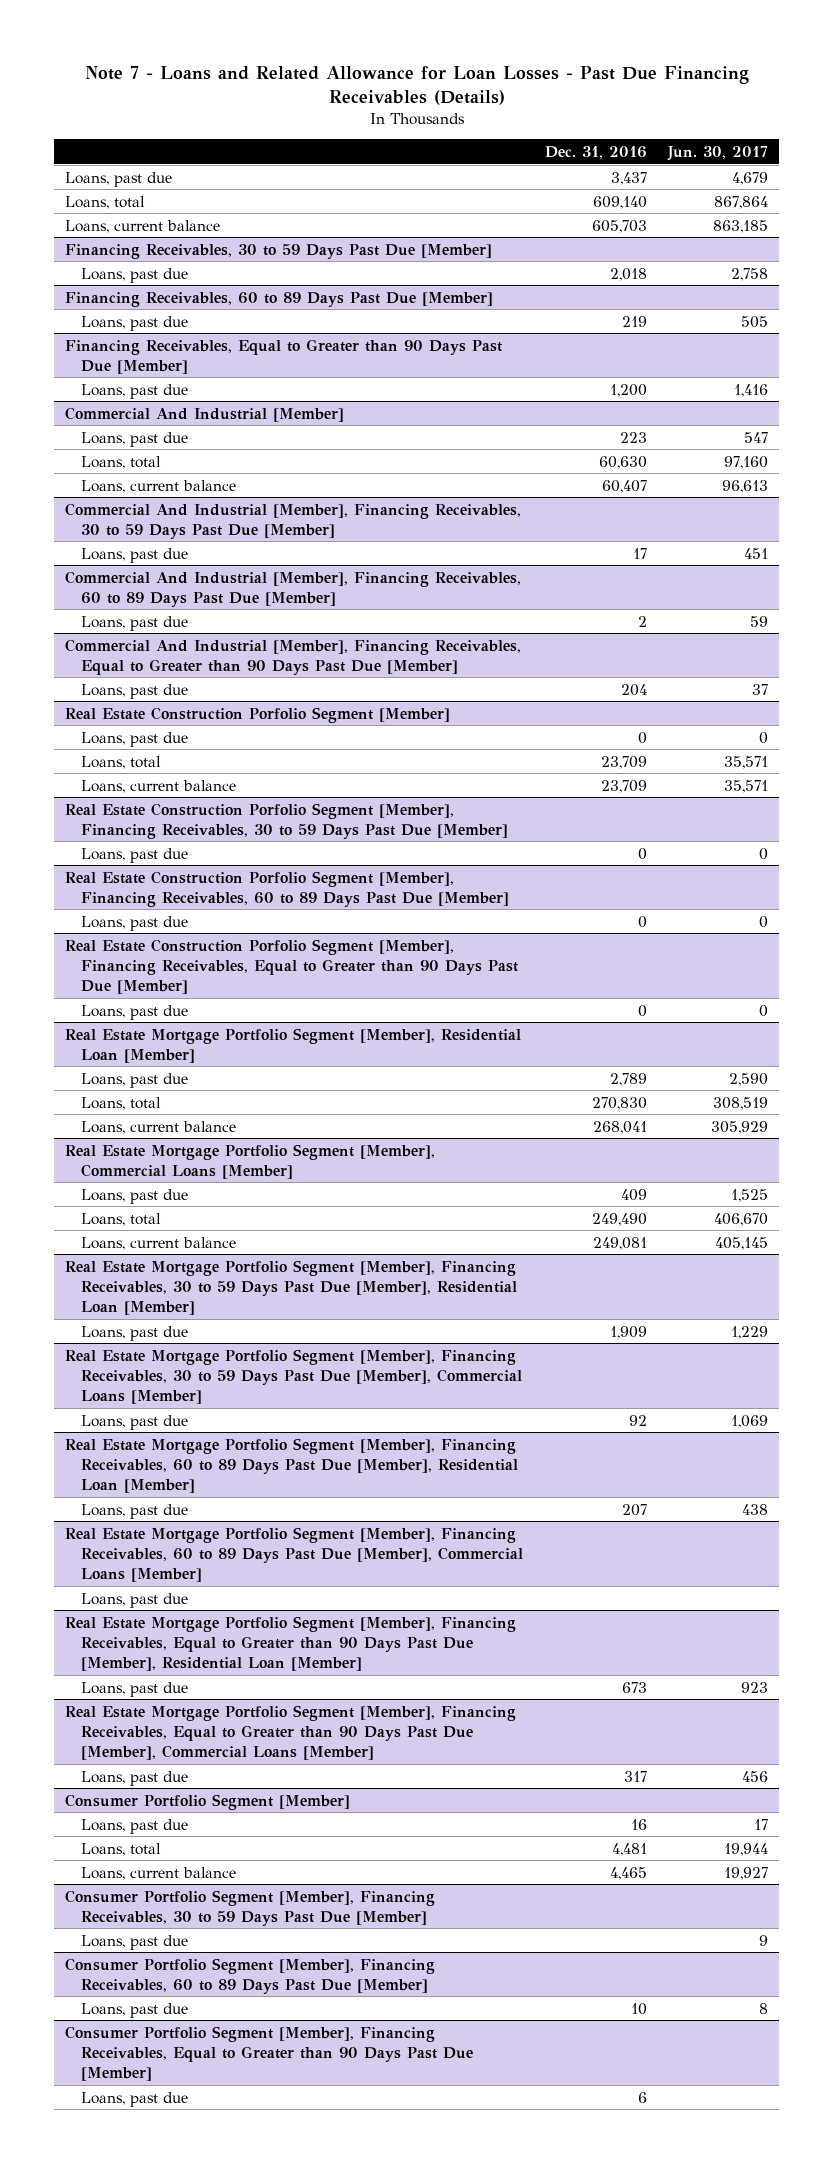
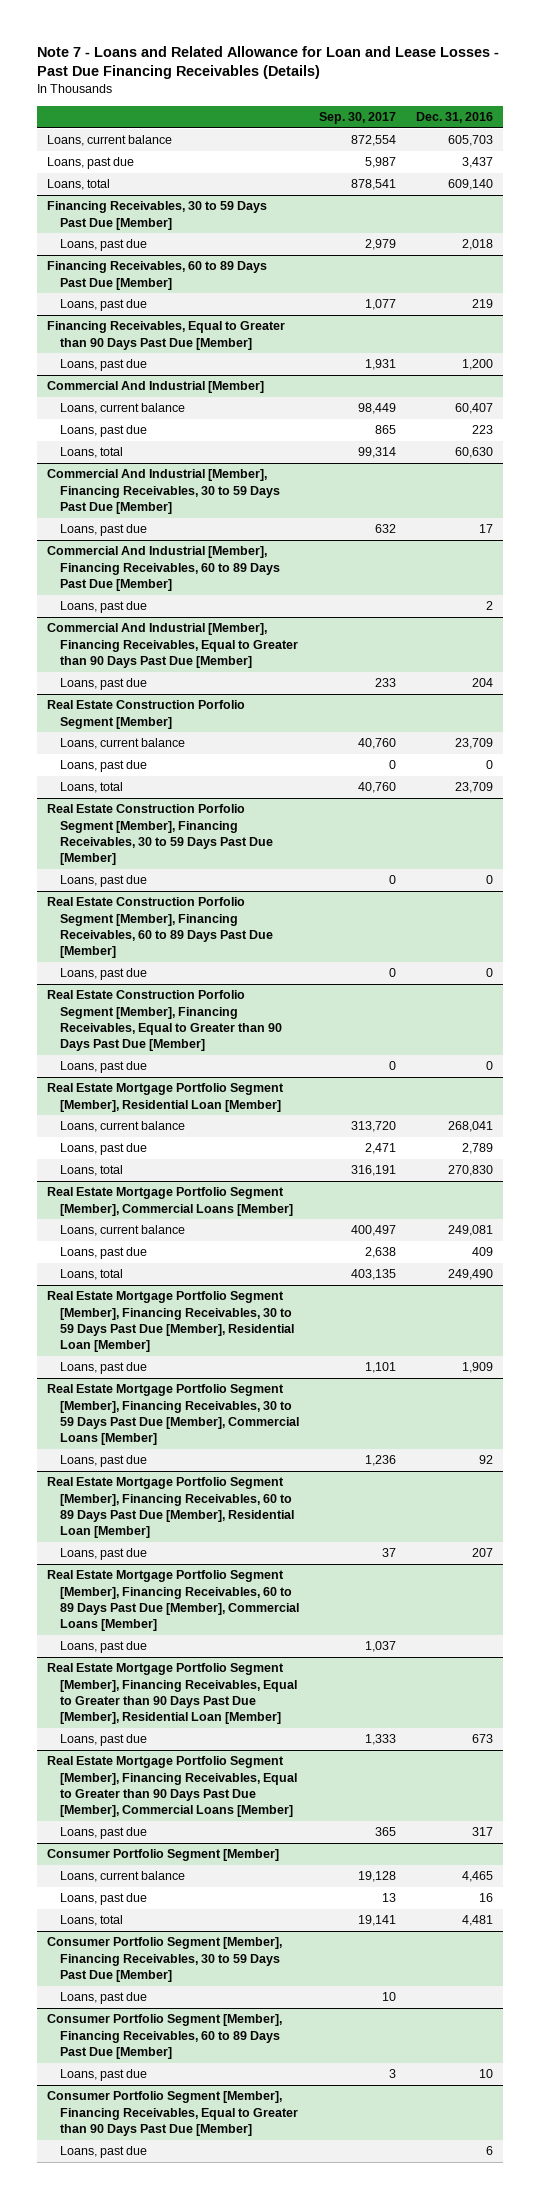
[84,65,749,105] Note 7 - Loans and Related Allowance for Loan Losses - Past Due Financing Receivables (Details) -> [37,45,500,80] Note 7 - Loans and Related Allowance for Loan and Lease Losses - Past Due Financing Receivables (Details)
[667,145,769,161] Jun. 30, 2017 -> none
none -> [319,112,397,125] Sep. 30, 2017
[65,219,221,233] Loans, current balance -> [47,135,173,147] Loans, current balance
[81,479,237,493] Loans, current balance -> [60,403,186,415] Loans, current balance
[81,779,237,793] Loans, current balance -> [60,738,186,750] Loans, current balance
[81,1120,237,1134] Loans, current balance -> [60,1121,186,1133] Loans, current balance
[81,1236,237,1250] Loans, current balance -> [60,1225,186,1237] Loans, current balance
[81,1866,237,1880] Loans, current balance -> [60,1871,186,1883] Loans, current balance

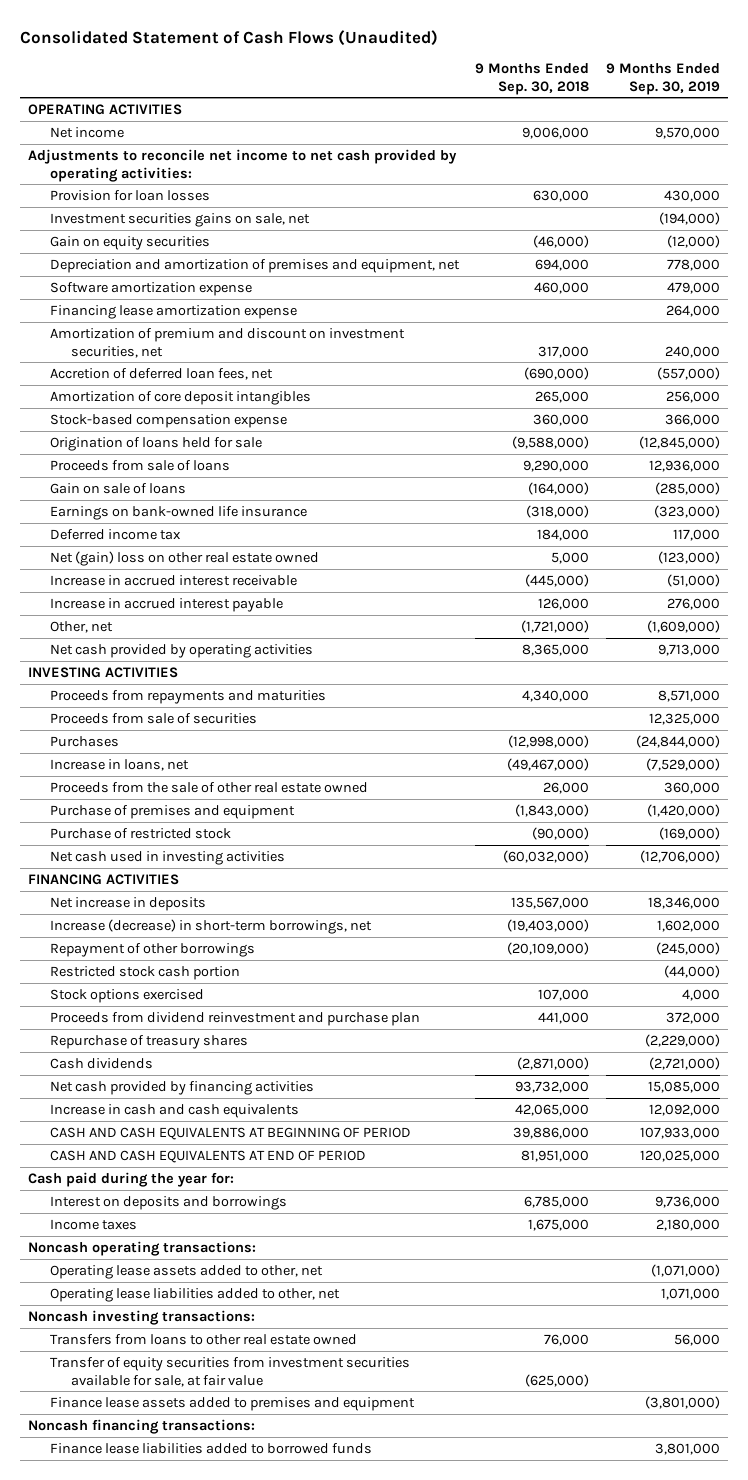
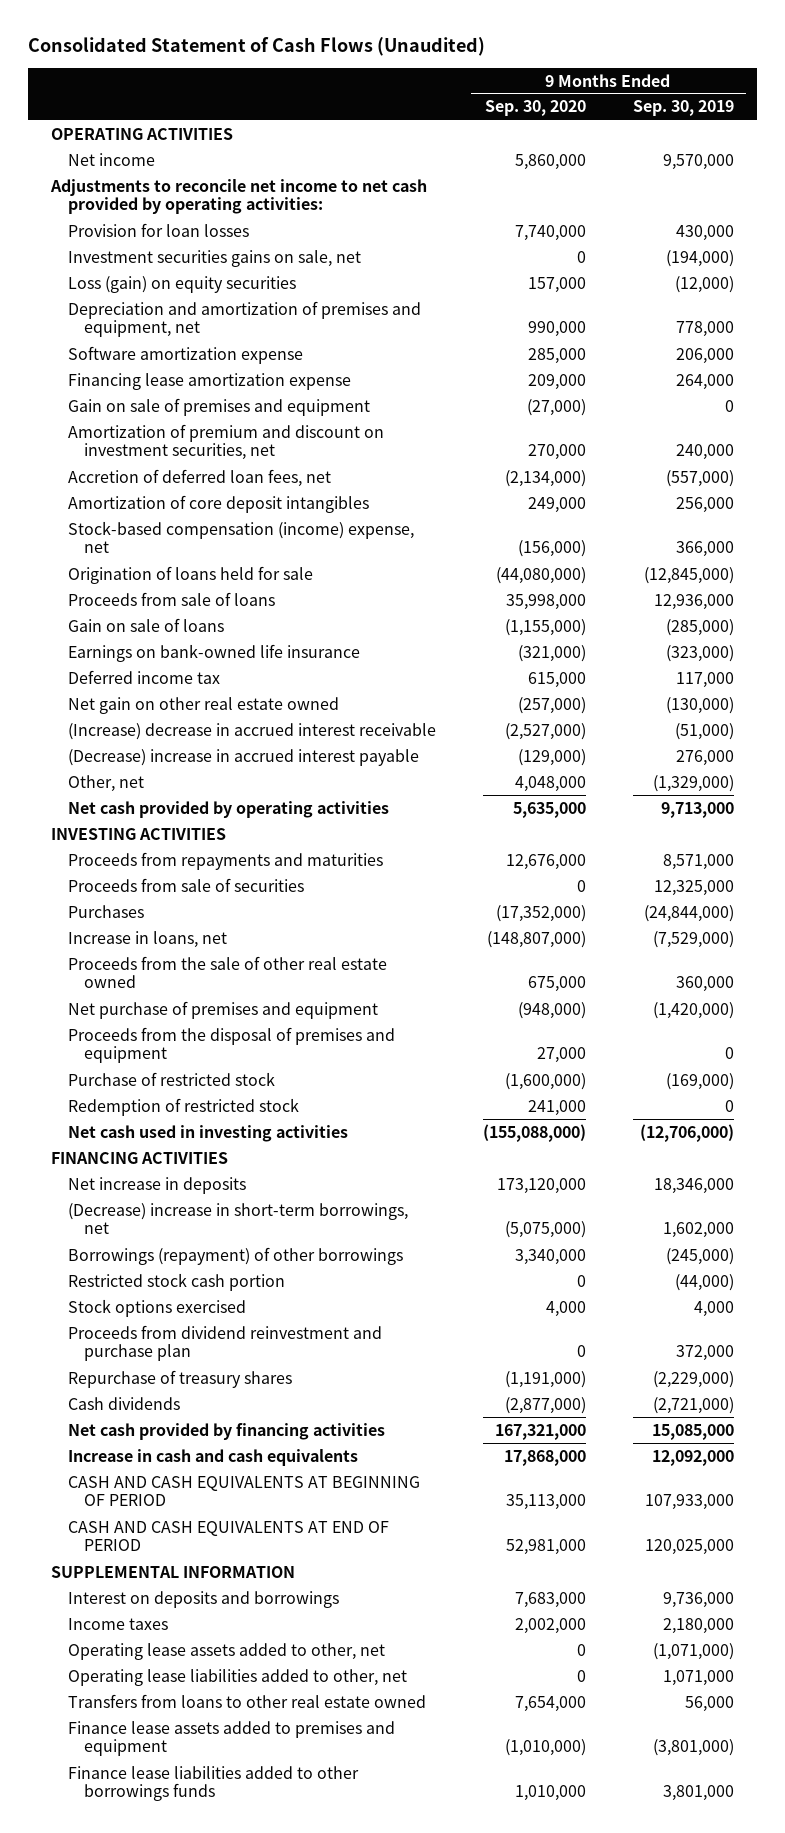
[475,63,590,95] 9 Months Ended Sep. 30, 2018 -> none
none -> [484,100,586,117] Sep. 30, 2020
[49,236,210,251] Gain on equity securities -> [67,275,296,293] Loss (gain) on equity securities
[666,282,720,295] 479,000 -> [675,347,734,364] 206,000
none -> [67,397,370,416] Gain on sale of premises and equipment
[49,414,287,429] Stock-based compensation expense -> [67,520,414,554] Stock-based compensation (income) expense, net
[49,551,319,567] Net (gain) loss on other real estate owned -> [67,696,339,714] Net gain on other real estate owned
[657,551,720,565] (123,000) -> [665,696,734,714] (130,000)
[49,575,297,587] Increase in accrued interest receivable -> [67,722,436,740] (Increase) decrease in accrued interest receivable
[49,598,283,613] Increase in accrued interest payable -> [67,748,419,766] (Decrease) increase in accrued interest payable
[646,620,720,634] (1,609,000) -> [652,774,734,792] (1,329,000)
[49,805,295,820] Purchase of premises and equipment -> [67,1000,378,1019] Net purchase of premises and equipment
none -> [67,1026,395,1064] Proceeds from the disposal of premises and equipment
none -> [67,1097,299,1116] Redemption of restricted stock
[49,919,372,935] Increase (decrease) in short-term borrowings, net -> [67,1202,408,1235] (Decrease) increase in short-term borrowings, net
[49,943,255,958] Repayment of other borrowings -> [67,1246,403,1265] Borrowings (repayment) of other borrowings
[28,1172,235,1188] Cash paid during the year for: -> [51,1565,296,1578] SUPPLEMENTAL INFORMATION
[28,1241,257,1257] Noncash operating transactions: -> none
[28,1310,256,1326] Noncash investing transactions: -> none
[49,1357,410,1387] Transfer of equity securities from investment securities available for sale, at fair value -> none
[28,1419,256,1435] Noncash financing transactions: -> none
[49,1443,372,1455] Finance lease liabilities added to borrowed funds -> [67,1765,359,1802] Finance lease liabilities added to other borrowings funds

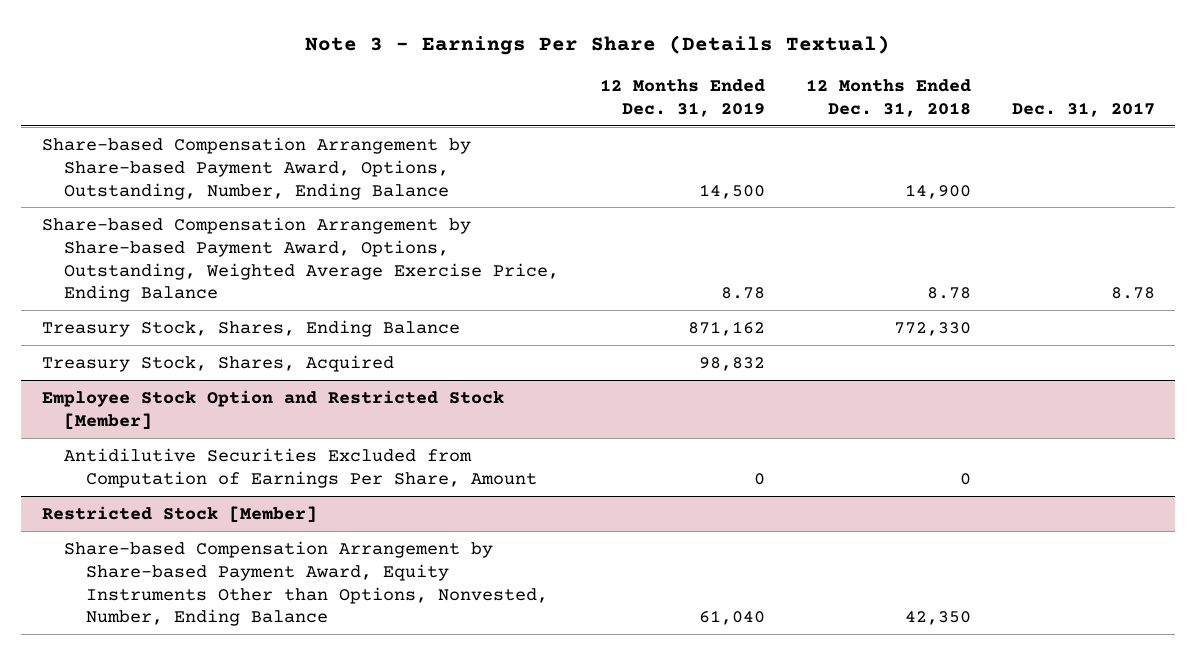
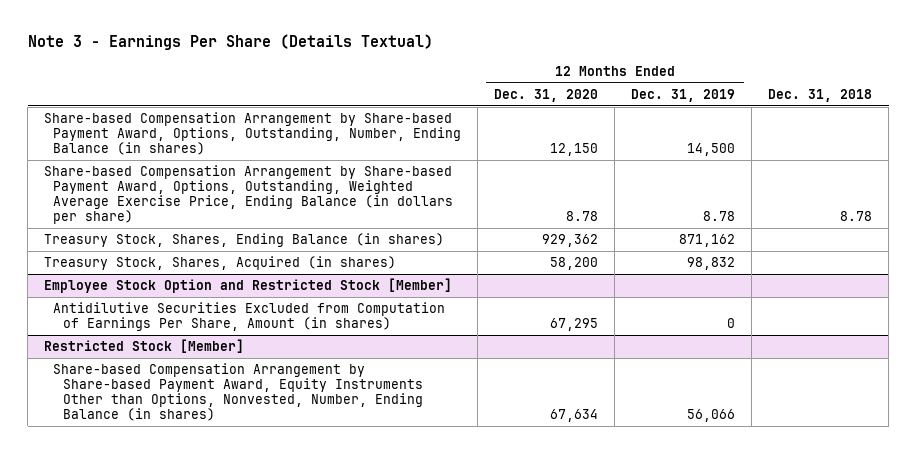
[805,78,971,117] 12 Months Ended Dec. 31, 2018 -> none
[1011,101,1155,117] Dec. 31, 2017 -> none
none -> [494,89,599,103] Dec. 31, 2020
none -> [768,89,873,103] Dec. 31, 2018
[41,136,471,200] Share-based Compensation Arrangement by Share-based Payment Award, Options, Outstanding, Number, Ending Balance -> [44,112,462,156] Share-based Compensation Arrangement by Share-based Payment Award, Options, Outstanding, Number, Ending Balance (in shares)
[41,216,559,303] Share-based Compensation Arrangement by Share-based Payment Award, Options, Outstanding, Weighted Average Exercise Price, Ending Balance -> [44,165,454,225] Share-based Compensation Arrangement by Share-based Payment Award, Options, Outstanding, Weighted Average Exercise Price, Ending Balance (in dollars per share)
[41,319,460,337] Treasury Stock, Shares, Ending Balance -> [44,233,445,248] Treasury Stock, Shares, Ending Balance (in shares)
[41,354,394,372] Treasury Stock, Shares, Acquired -> [44,256,397,271] Treasury Stock, Shares, Acquired (in shares)
[63,447,538,488] Antidilutive Securities Excluded from Computation of Earnings Per Share, Amount -> [53,302,446,332] Antidilutive Securities Excluded from Computation of Earnings Per Share, Amount (in shares)
[63,540,549,627] Share-based Compensation Arrangement by Share-based Payment Award, Equity Instruments Other than Options, Nonvested, Number, Ending Balance -> [53,363,423,422] Share-based Compensation Arrangement by Share-based Payment Award, Equity Instruments Other than Options, Nonvested, Number, Ending Balance (in shares)
[698,610,765,626] 61,040 -> [687,409,736,423] 56,066

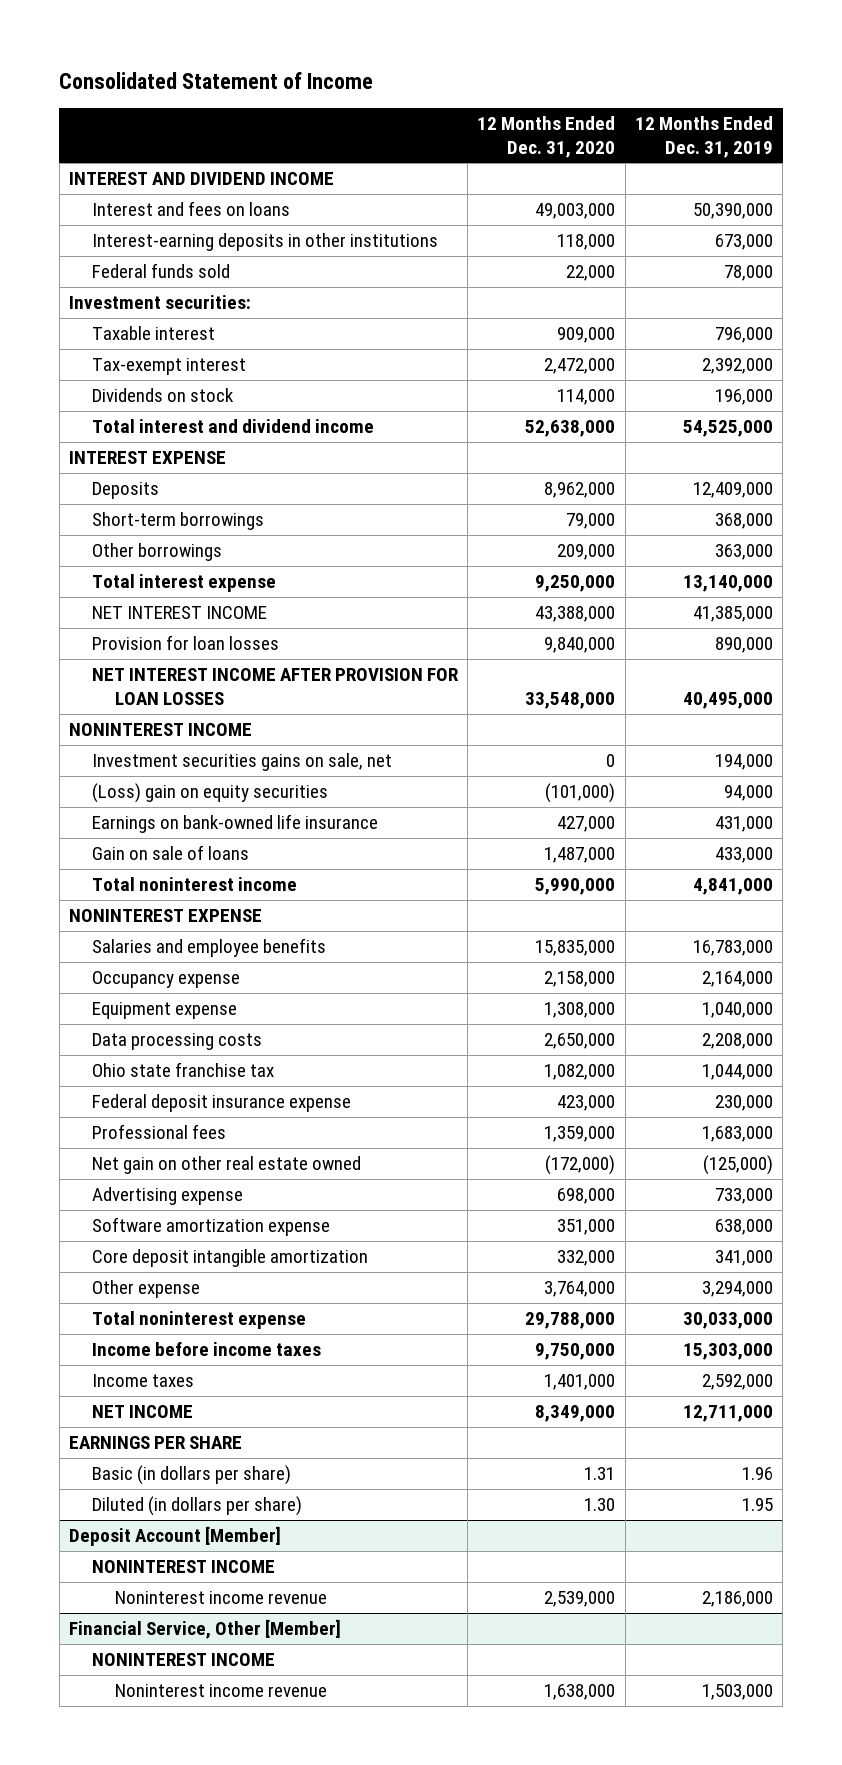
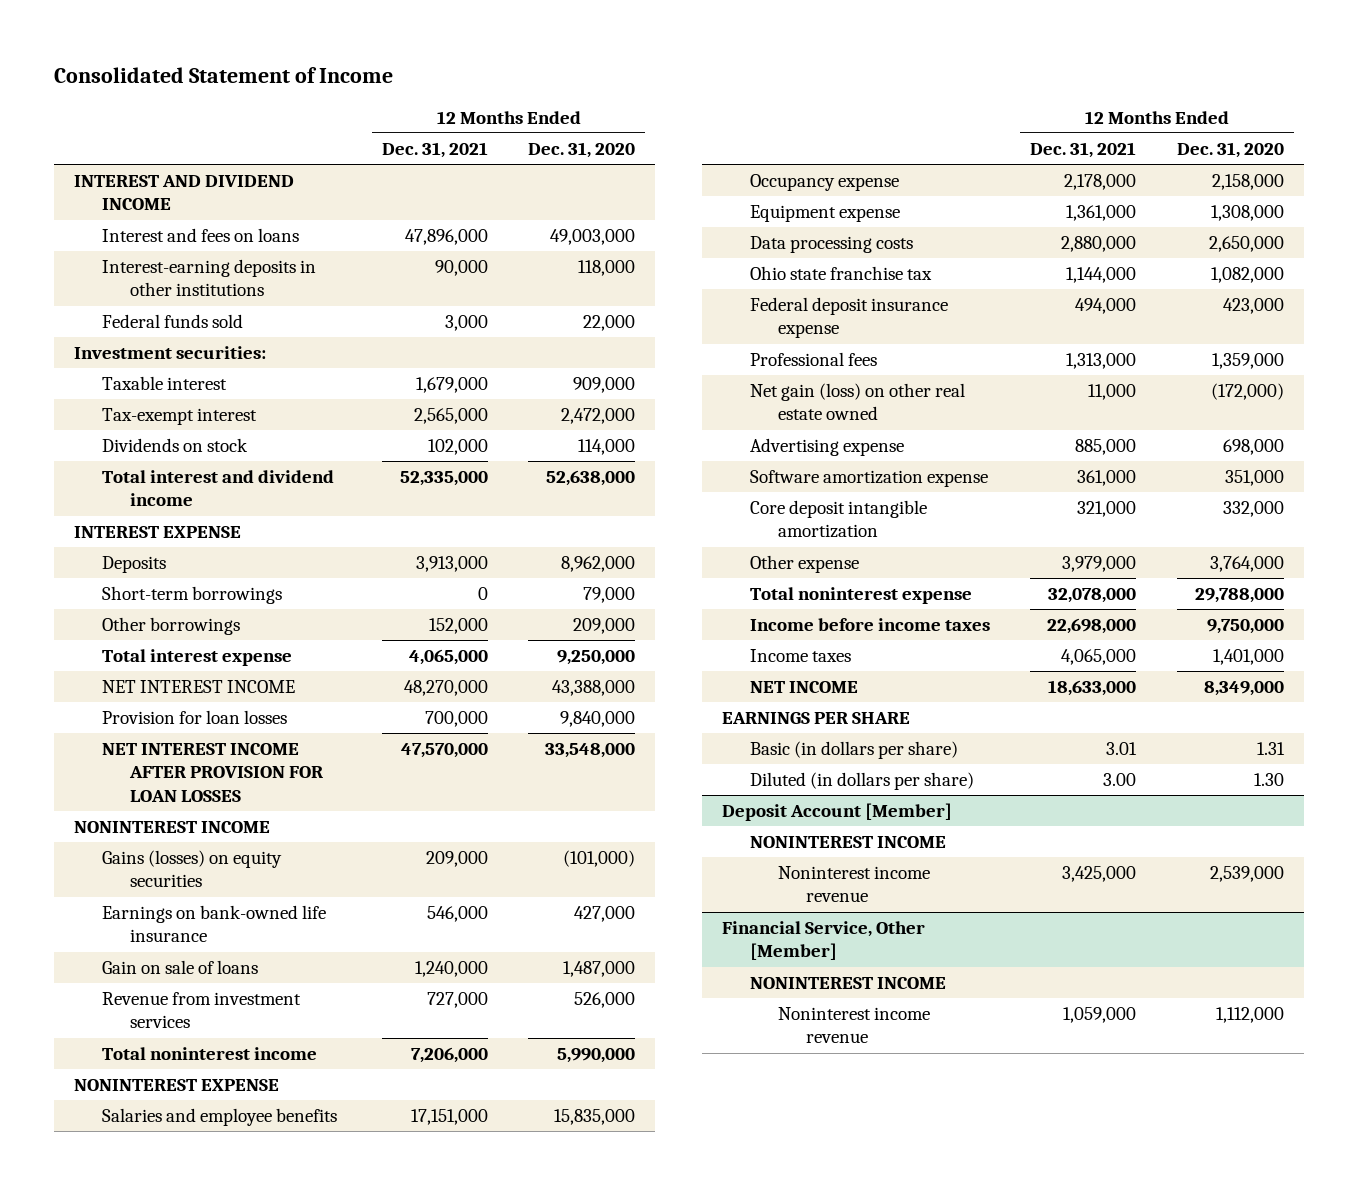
[634,116,773,158] 12 Months Ended Dec. 31, 2019 -> none
none -> [382,141,489,158] Dec. 31, 2021
[92,753,393,772] Investment securities gains on sale, net -> none
[92,783,329,804] (Loss) gain on equity securities -> [101,849,282,888] Gains (losses) on equity securities
none -> [101,991,301,1029] Revenue from investment services
[92,1156,362,1175] Net gain on other real estate owned -> [750,382,966,421] Net gain (loss) on other real estate owned
[544,1684,616,1701] 1,638,000 -> [1215,1006,1284,1023] 1,112,000

